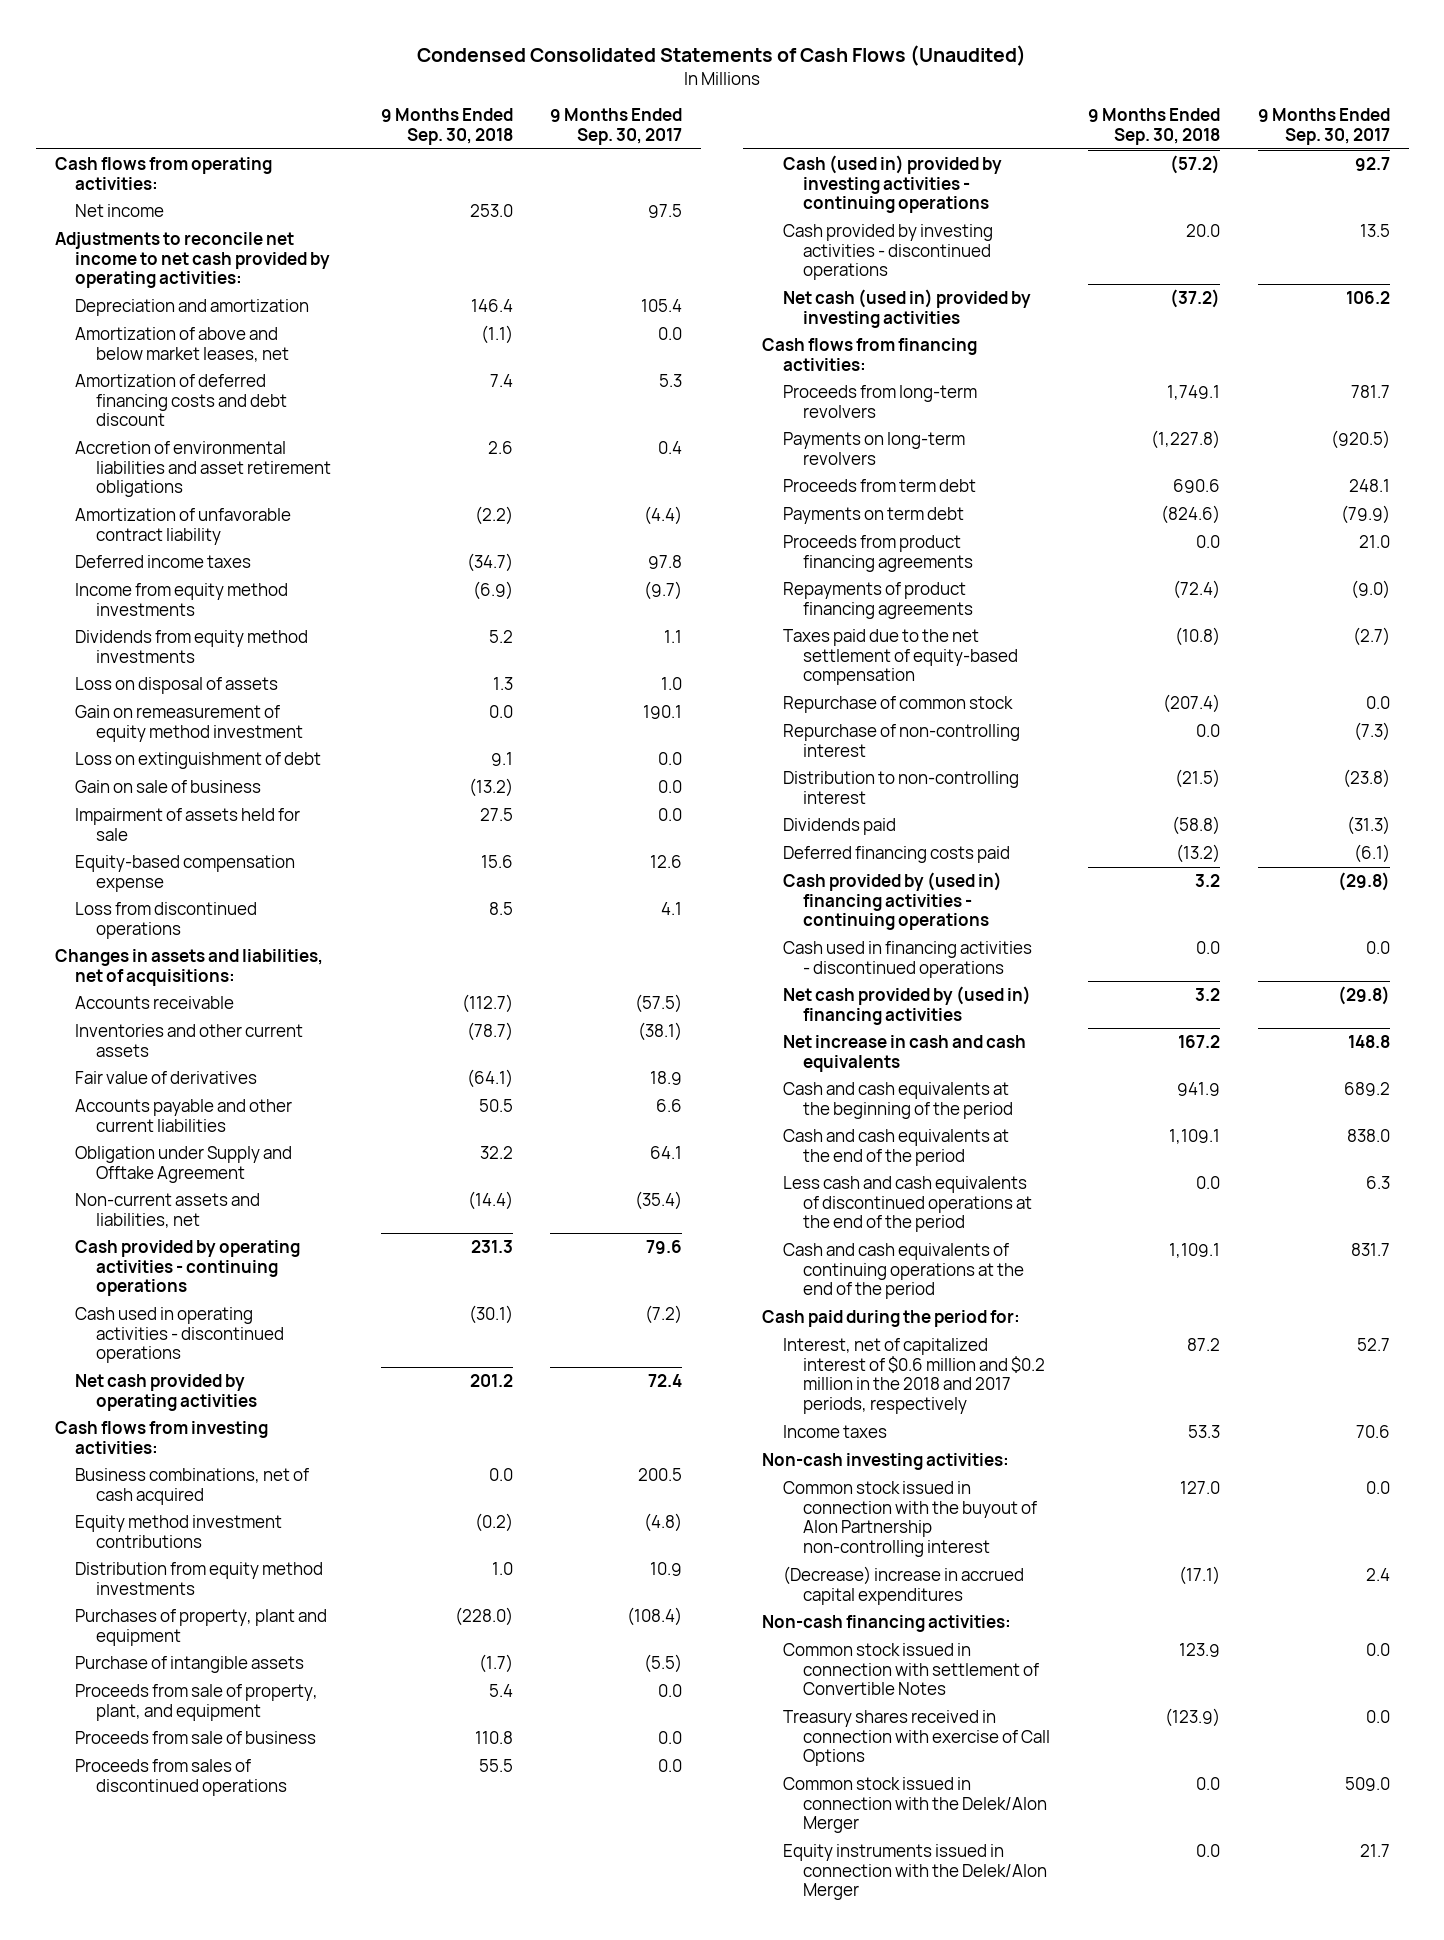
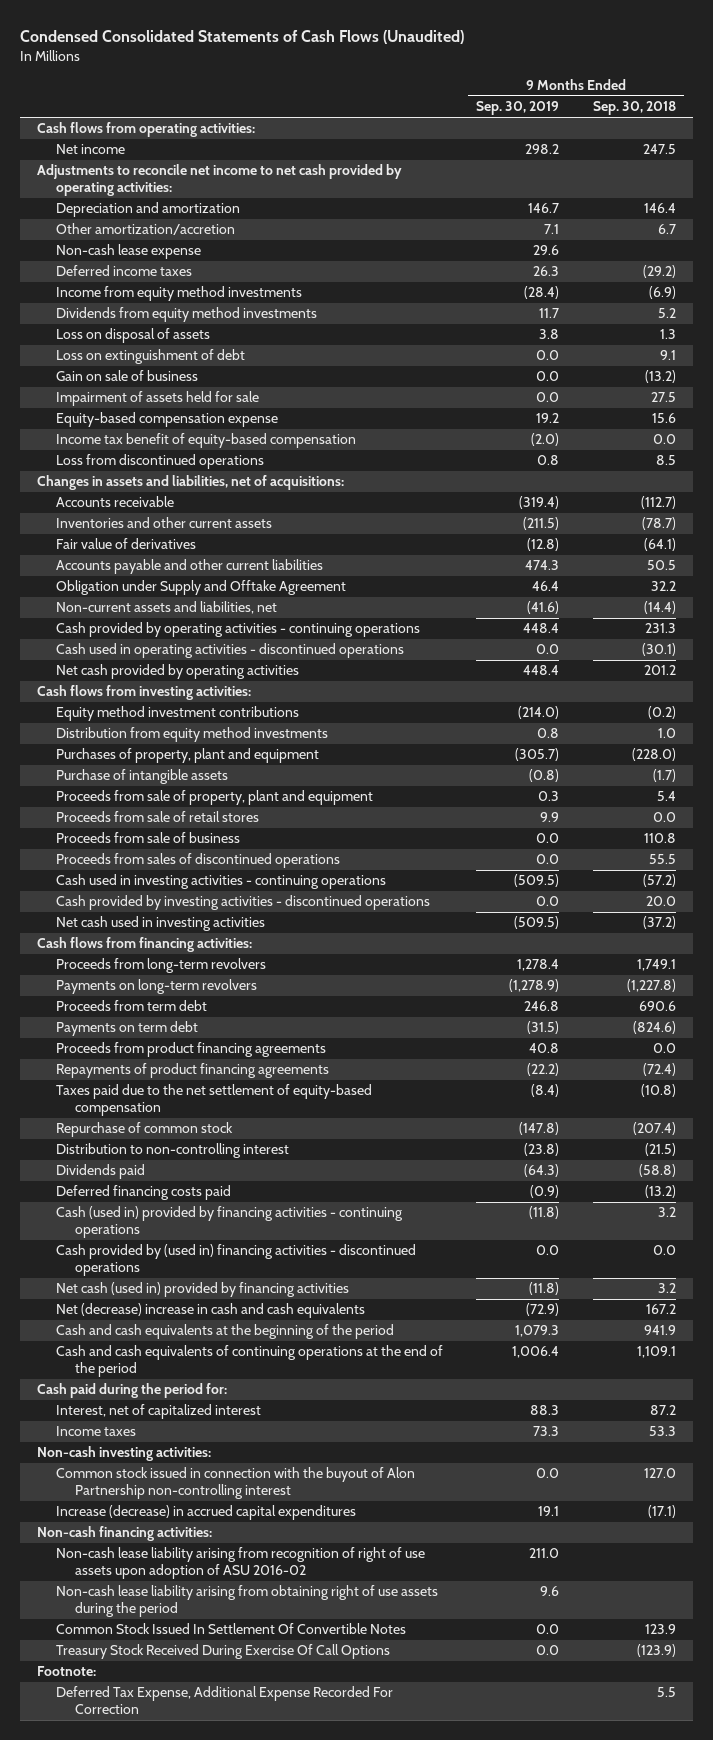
[550,108,683,146] 9 Months Ended Sep. 30, 2017 -> none
none -> [476,101,560,116] Sep. 30, 2019
[469,204,513,218] 253.0 -> [642,144,676,155] 247.5
[75,327,289,362] Amortization of above and below market leases, net -> none
[75,374,287,427] Amortization of deferred financing costs and debt discount -> none
[75,441,331,498] Accretion of environmental liabilities and asset retirement obligations -> none
[75,508,292,545] Amortization of unfavorable contract liability -> none
none -> [55,223,235,236] Other amortization/accretion
none -> [55,244,201,260] Non-cash lease expense
[466,553,513,573] (34.7) -> [642,265,676,279] (29.2)
[75,705,303,742] Gain on remeasurement of equity method investment -> none
none -> [55,433,356,449] Income tax benefit of equity-based compensation
[75,1468,310,1505] Business combinations, net of cash acquired -> none
[75,1684,319,1721] Proceeds from sale of property, plant, and equipment -> [55,790,373,806] Proceeds from sale of property, plant and equipment
none -> [55,811,259,823] Proceeds from sale of retail stores
[782,155,1002,214] Cash (used in) provided by investing activities - continuing operations -> [55,874,386,890] Cash used in investing activities - continuing operations
[782,289,1031,328] Net cash (used in) provided by investing activities -> [55,916,265,932] Net cash used in investing activities
[782,724,1020,757] Repurchase of non-controlling interest -> none
[782,872,1002,931] Cash provided by (used in) financing activities - continuing operations -> [55,1206,403,1239] Cash (used in) provided by financing activities - continuing operations
[782,941,1032,978] Cash used in financing activities - discontinued operations -> [55,1244,416,1277] Cash provided by (used in) financing activities - discontinued operations
[782,986,1031,1025] Net cash provided by (used in) financing activities -> [55,1282,349,1298] Net cash (used in) provided by financing activities
[782,1035,1026,1072] Net increase in cash and cash equivalents -> [55,1303,365,1319] Net (decrease) increase in cash and cash equivalents
[782,1129,1009,1166] Cash and cash equivalents at the end of the period -> none
[782,1176,1033,1233] Less cash and cash equivalents of discontinued operations at the end of the period -> none
[782,1338,1046,1414] Interest, net of capitalized interest of $0.6 million and $0.2 million in the 2018 and 2017 periods, respectively -> [55,1404,261,1420] Interest, net of capitalized interest
[782,1566,1024,1605] (Decrease) increase in accrued capital expenditures -> [55,1505,356,1521] Increase (decrease) in accrued capital expenditures
[782,1777,1048,1834] Common stock issued in connection with the Delek/Alon Merger -> none
[782,1844,1048,1901] Equity instruments issued in connection with the Delek/Alon Merger -> none
none -> [55,1547,425,1580] Non-cash lease liability arising from recognition of right of use assets upon adoption of ASU 2016-02
none -> [55,1585,438,1618] Non-cash lease liability arising from obtaining right of use assets during the period
[782,1643,1040,1696] Common stock issued in connection with settlement of Convertible Notes -> [55,1623,406,1635] Common Stock Issued In Settlement Of Convertible Notes
[782,1710,1051,1767] Treasury shares received in connection with exercise of Call Options -> [55,1644,390,1660] Treasury Stock Received During Exercise Of Call Options
none -> [36,1666,96,1677] Footnote:
none -> [55,1686,393,1715] Deferred Tax Expense, Additional Expense Recorded For Correction

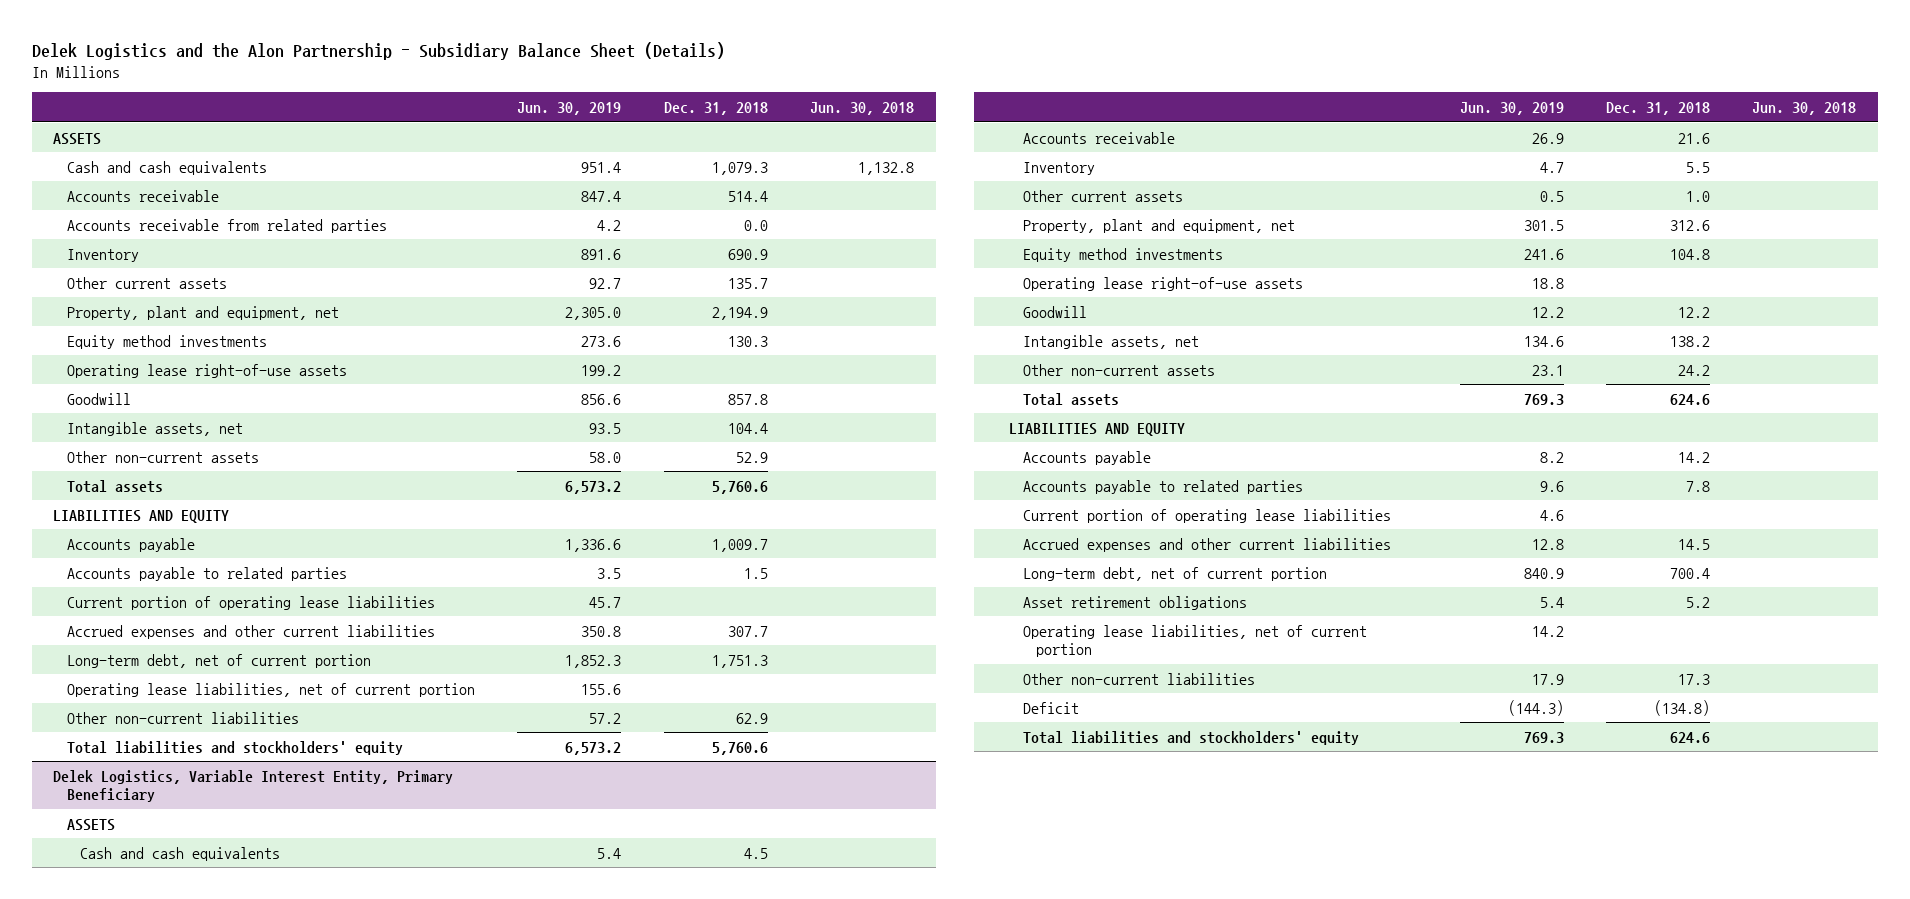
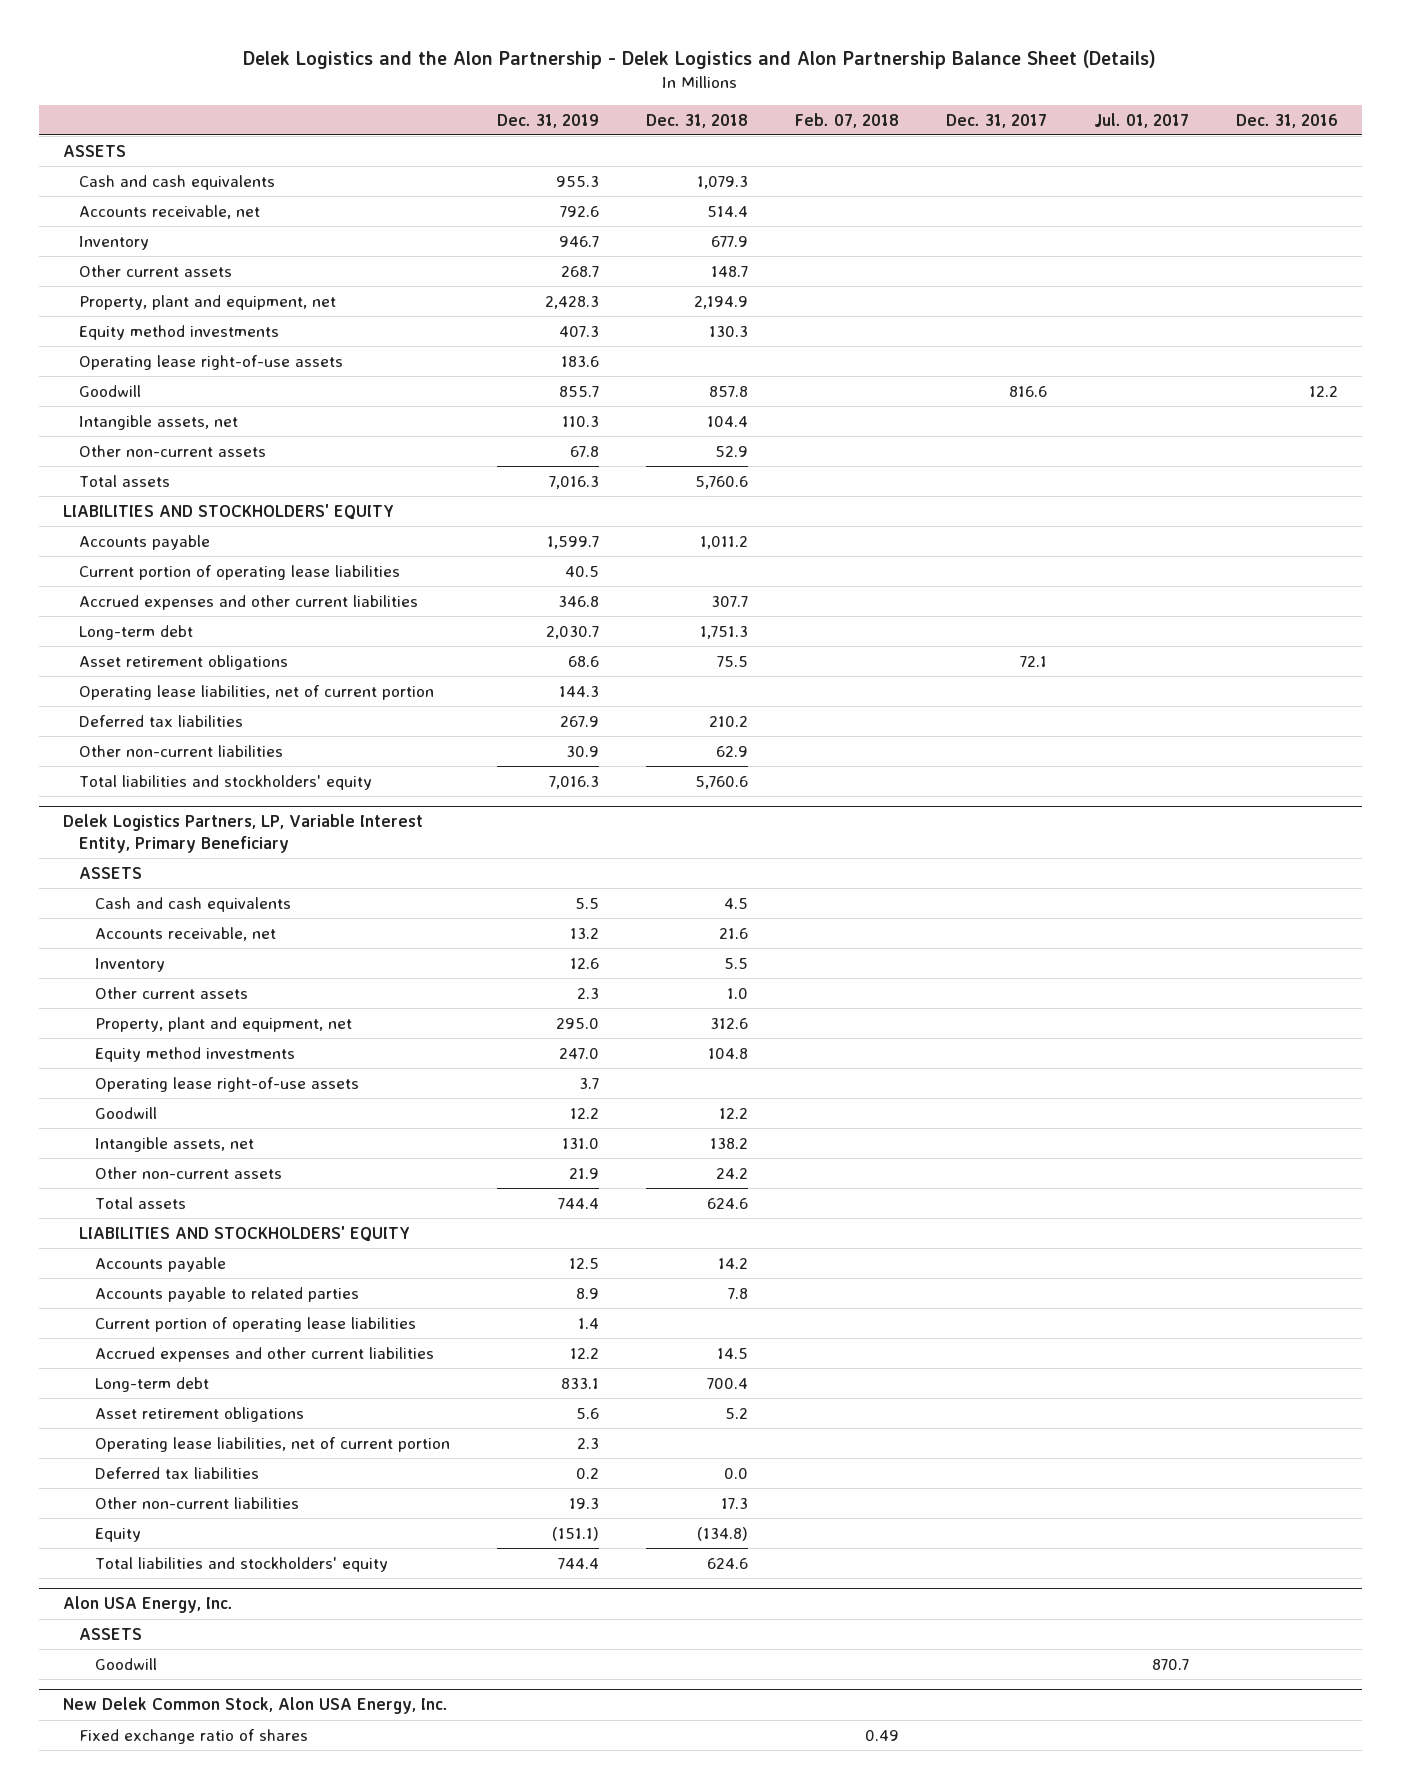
[32,42,726,61] Delek Logistics and the Alon Partnership - Subsidiary Balance Sheet (Details) -> [243,50,1157,70] Delek Logistics and the Alon Partnership - Delek Logistics and Alon Partnership Balance Sheet (Details)
[517,101,622,115] Jun. 30, 2019 -> none
[810,101,915,115] Jun. 30, 2018 -> none
none -> [496,113,599,128] Dec. 31, 2019
none -> [794,112,899,128] Feb. 07, 2018
none -> [945,113,1047,128] Dec. 31, 2017
none -> [1094,112,1190,128] Jul. 01, 2017
none -> [1236,113,1339,128] Dec. 31, 2016
[66,218,387,233] Accounts receivable from related parties -> none
[66,189,219,202] Accounts receivable -> [78,204,260,219] Accounts receivable, net
[727,248,768,260] 690.9 -> [710,235,748,247] 677.9
[727,277,768,289] 135.7 -> [710,265,748,277] 148.7
[66,566,347,581] Accounts payable to related parties -> none
[53,509,230,523] LIABILITIES AND EQUITY -> [62,503,394,520] LIABILITIES AND STOCKHOLDERS' EQUITY
[711,538,768,552] 1,009.7 -> [699,535,748,549] 1,011.2
[66,653,371,668] Long-term debt, net of current portion -> [78,624,193,640] Long-term debt
none -> [78,654,288,670] Asset retirement obligations
none -> [78,714,243,727] Deferred tax liabilities
[53,769,454,802] Delek Logistics, Variable Interest Entity, Primary Beneficiary -> [62,814,423,853] Delek Logistics Partners, LP, Variable Interest Entity, Primary Beneficiary
[1022,131,1175,144] Accounts receivable -> [94,926,276,941] Accounts receivable, net
[1009,422,1186,436] LIABILITIES AND EQUITY -> [78,1225,410,1242] LIABILITIES AND STOCKHOLDERS' EQUITY
[1022,566,1327,581] Long-term debt, net of current portion -> [94,1376,209,1392] Long-term debt
none -> [94,1466,259,1479] Deferred tax liabilities
[1022,701,1079,714] Deficit -> [94,1527,141,1542] Equity
none -> [62,1596,233,1614] Alon USA Energy, Inc.
none -> [78,1627,142,1640] ASSETS
none -> [94,1657,157,1670] Goodwill
none -> [62,1697,448,1715] New Delek Common Stock, Alon USA Energy, Inc.
none -> [78,1728,308,1744] Fixed exchange ratio of shares

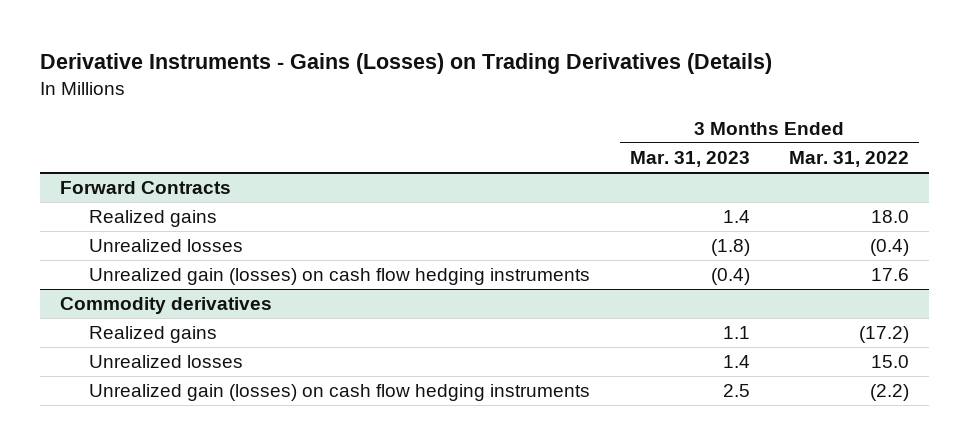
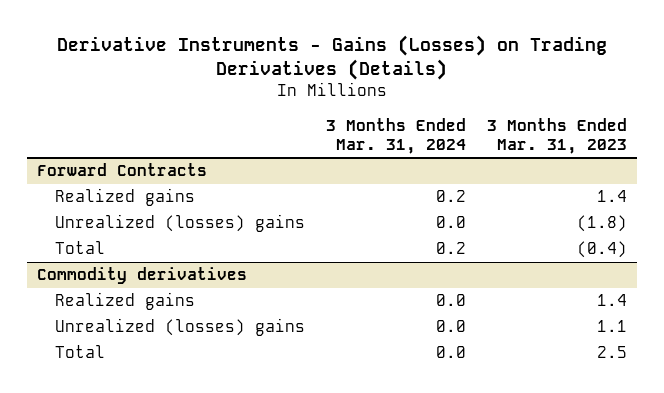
[789,150,910,167] Mar. 31, 2022 -> none
none -> [325,117,466,154] 3 Months Ended Mar. 31, 2024
[88,239,243,253] Unrealized losses -> [54,214,305,233] Unrealized (losses) gains
[88,268,590,286] Unrealized gain (losses) on cash flow hedging instruments -> [54,241,105,255] Total
[722,326,750,340] 1.1 -> [596,294,627,307] 1.4
[88,355,243,369] Unrealized losses -> [54,318,305,337] Unrealized (losses) gains
[722,355,750,369] 1.4 -> [596,320,627,333] 1.1
[88,384,590,402] Unrealized gain (losses) on cash flow hedging instruments -> [54,345,105,359] Total

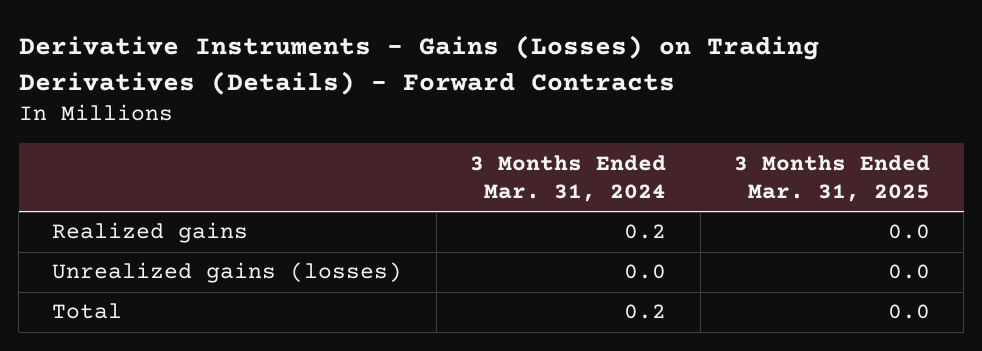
[56,34,607,81] Derivative Instruments - Gains (Losses) on Trading Derivatives (Details) -> [18,35,819,95] Derivative Instruments - Gains (Losses) on Trading Derivatives (Details) - Forward Contracts
[486,117,627,154] 3 Months Ended Mar. 31, 2023 -> none
none -> [733,154,930,202] 3 Months Ended Mar. 31, 2025
[37,163,208,177] Forward Contracts -> none
[54,214,305,233] Unrealized (losses) gains -> [52,262,403,284] Unrealized gains (losses)
[37,267,248,285] Commodity derivatives -> none
[54,292,195,311] Realized gains -> none
[54,318,305,337] Unrealized (losses) gains -> none
[54,345,105,359] Total -> none

